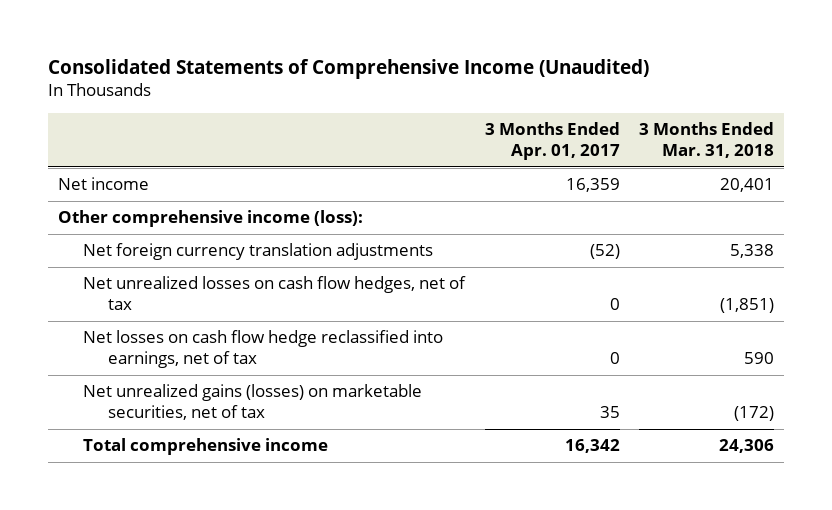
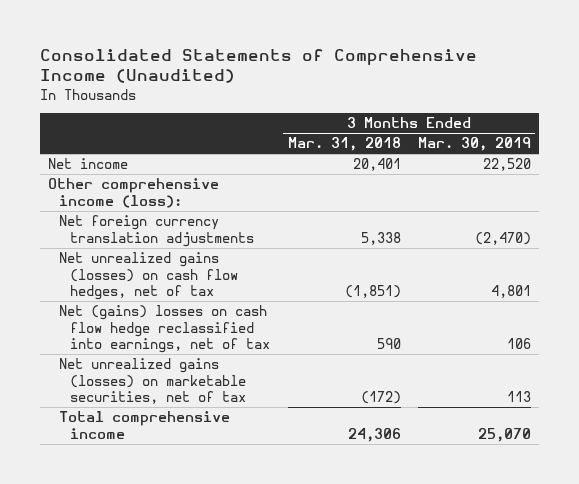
[484,122,620,161] 3 Months Ended Apr. 01, 2017 -> none
none -> [417,137,531,152] Mar. 30, 2019
[82,276,466,310] Net unrealized losses on cash flow hedges, net of tax -> [59,252,239,301] Net unrealized gains (losses) on cash flow hedges, net of tax
[82,330,443,368] Net losses on cash flow hedge reclassified into earnings, net of tax -> [59,305,271,354] Net (gains) losses on cash flow hedge reclassified into earnings, net of tax

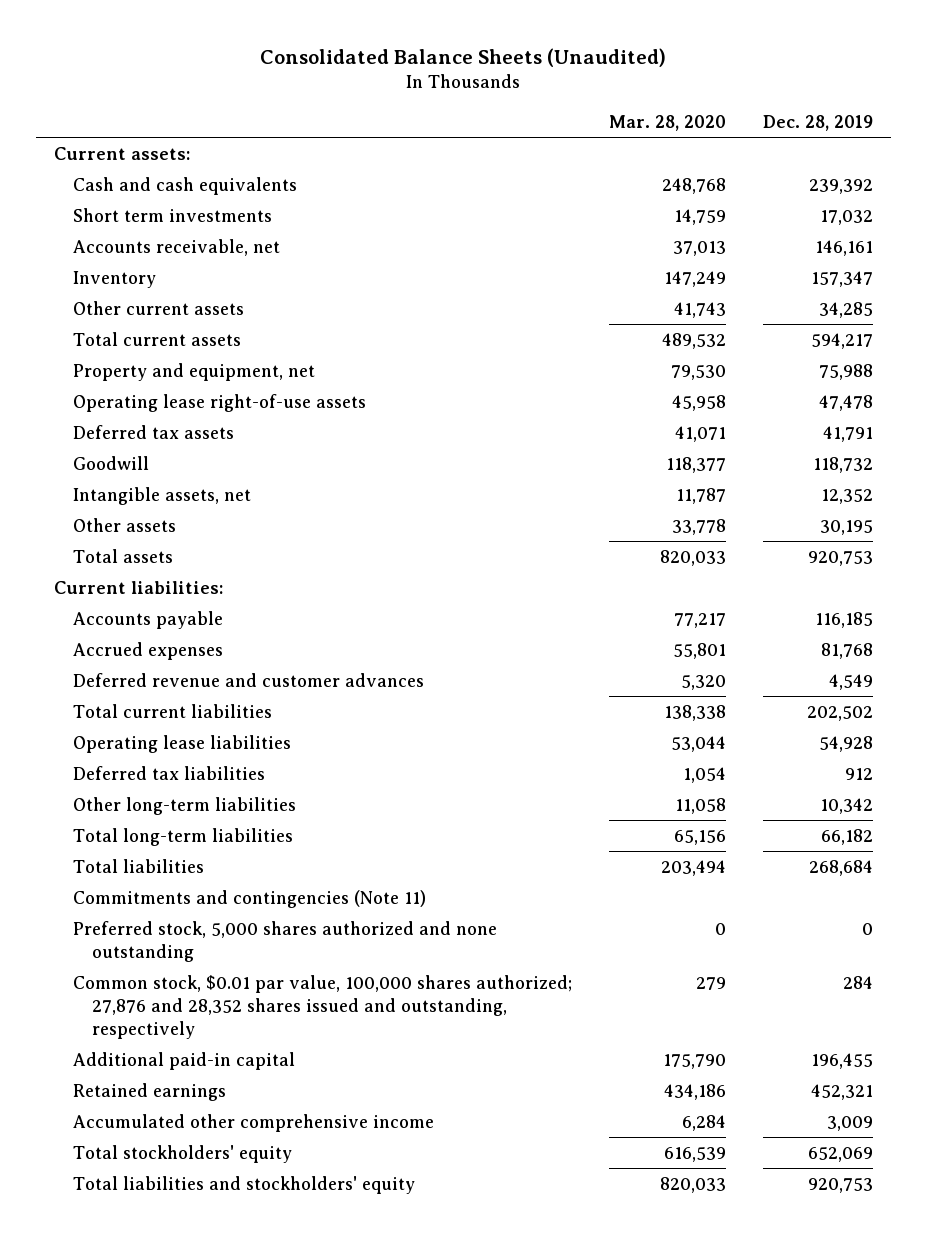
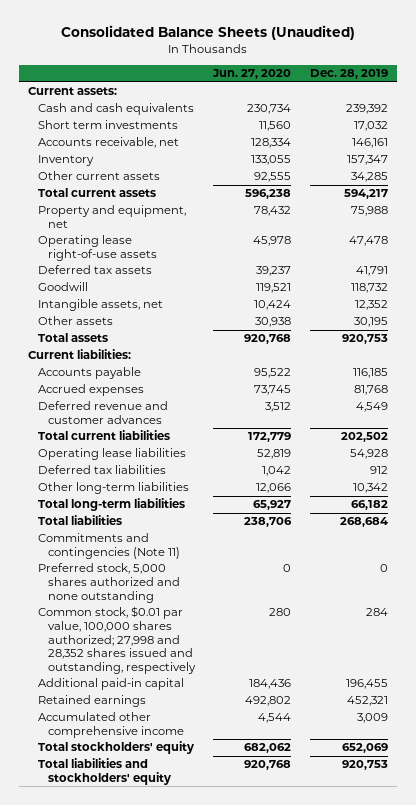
[608,114,726,131] Mar. 28, 2020 -> none
none -> [212,69,292,80] Jun. 27, 2020
[73,974,573,1039] Common stock, $0.01 par value, 100,000 shares authorized; 27,876 and 28,352 shares issued and outstanding, respectively -> [38,606,196,674] Common stock, $0.01 par value, 100,000 shares authorized; 27,998 and 28,352 shares issued and outstanding, respectively

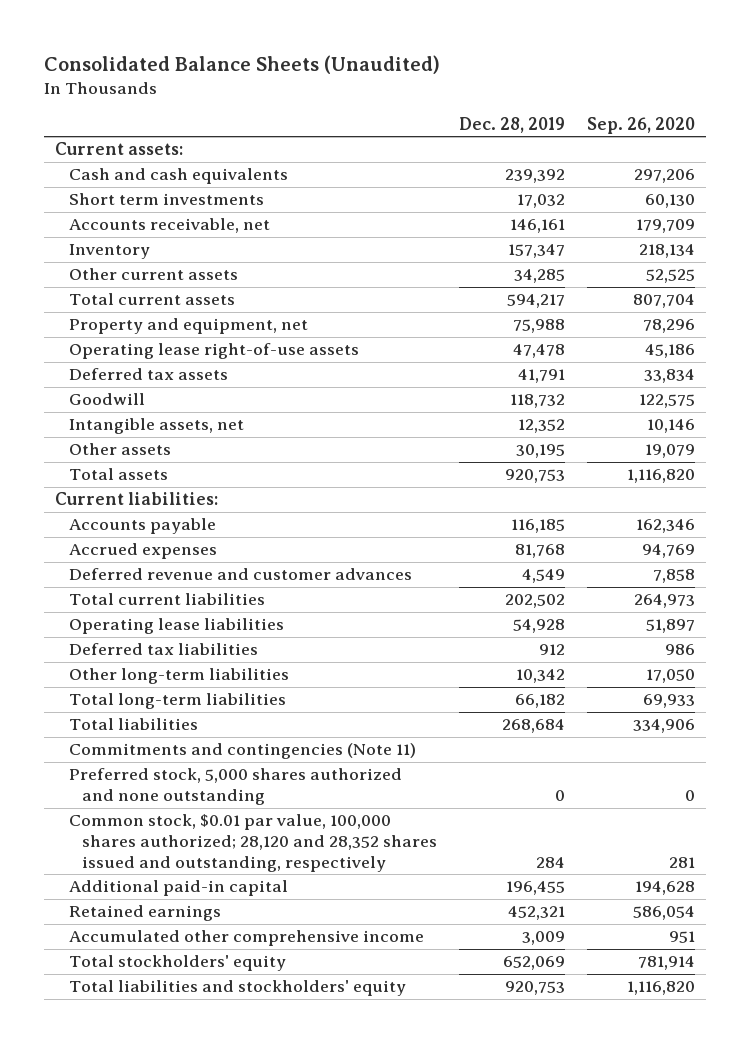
[212,69,292,80] Jun. 27, 2020 -> none
none -> [586,116,695,134] Sep. 26, 2020
[38,606,196,674] Common stock, $0.01 par value, 100,000 shares authorized; 27,998 and 28,352 shares issued and outstanding, respectively -> [68,814,438,872] Common stock, $0.01 par value, 100,000 shares authorized; 28,120 and 28,352 shares issued and outstanding, respectively

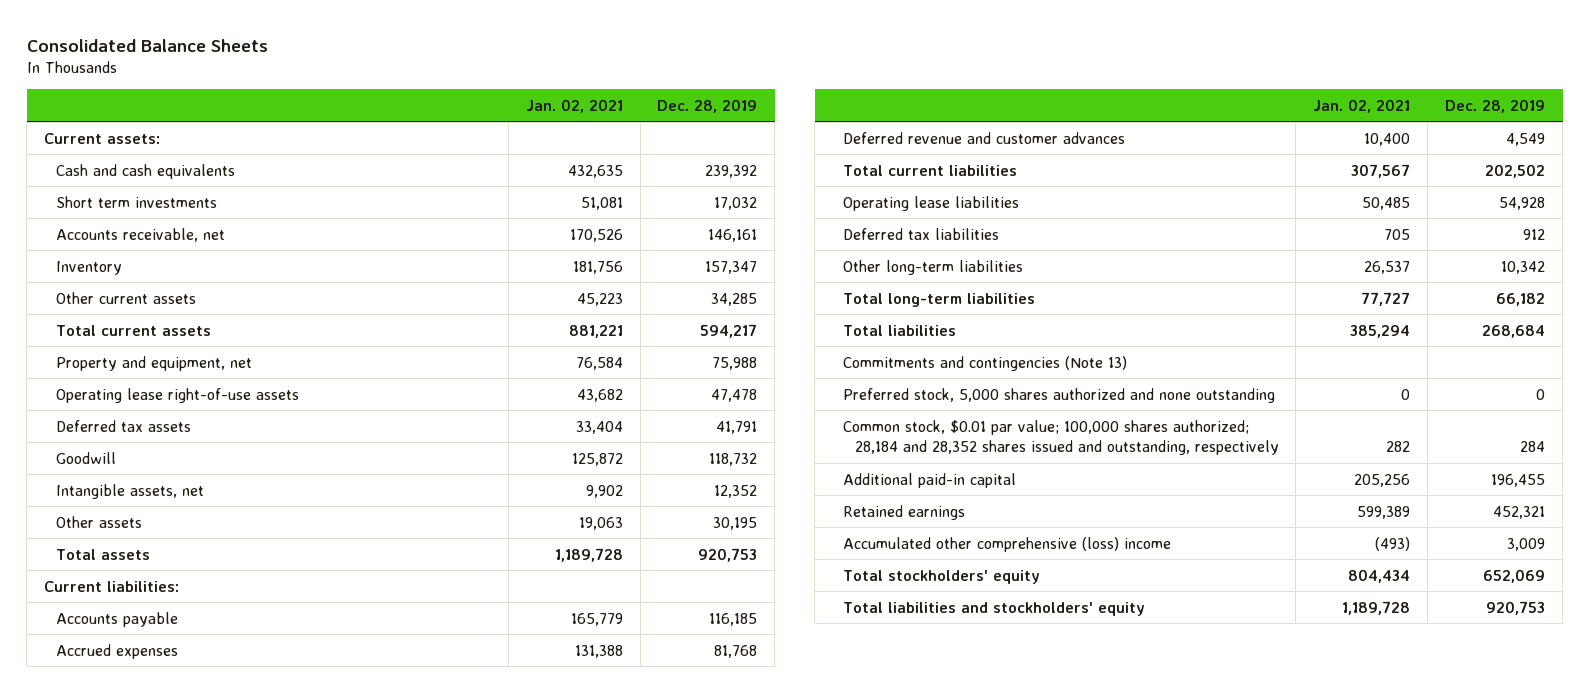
[43,54,440,74] Consolidated Balance Sheets (Unaudited) -> [26,38,268,52] Consolidated Balance Sheets
[586,116,695,134] Sep. 26, 2020 -> none
none -> [525,98,623,113] Jan. 02, 2021
[68,743,416,760] Commitments and contingencies (Note 11) -> [843,355,1128,371] Commitments and contingencies (Note 13)
[68,814,438,872] Common stock, $0.01 par value, 100,000 shares authorized; 28,120 and 28,352 shares issued and outstanding, respectively -> [843,419,1279,455] Common stock, $0.01 par value; 100,000 shares authorized; 28,184 and 28,352 shares issued and outstanding, respectively
[68,930,424,947] Accumulated other comprehensive income -> [843,536,1172,552] Accumulated other comprehensive (loss) income

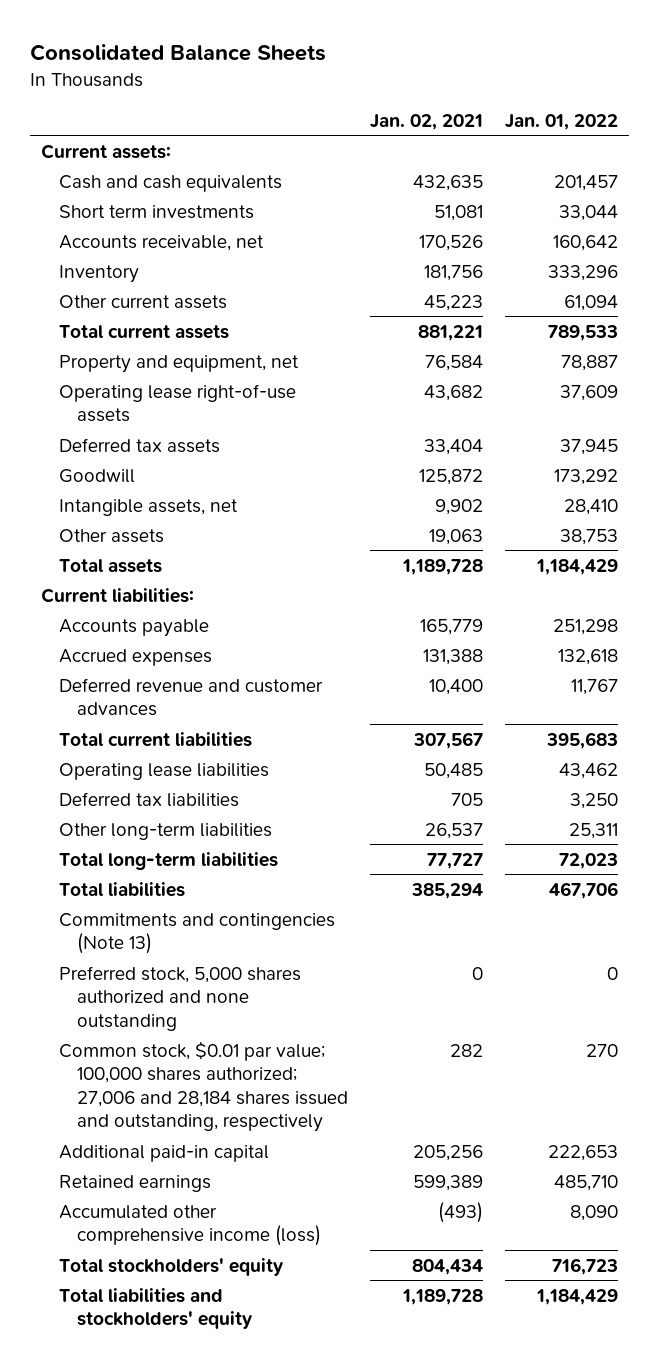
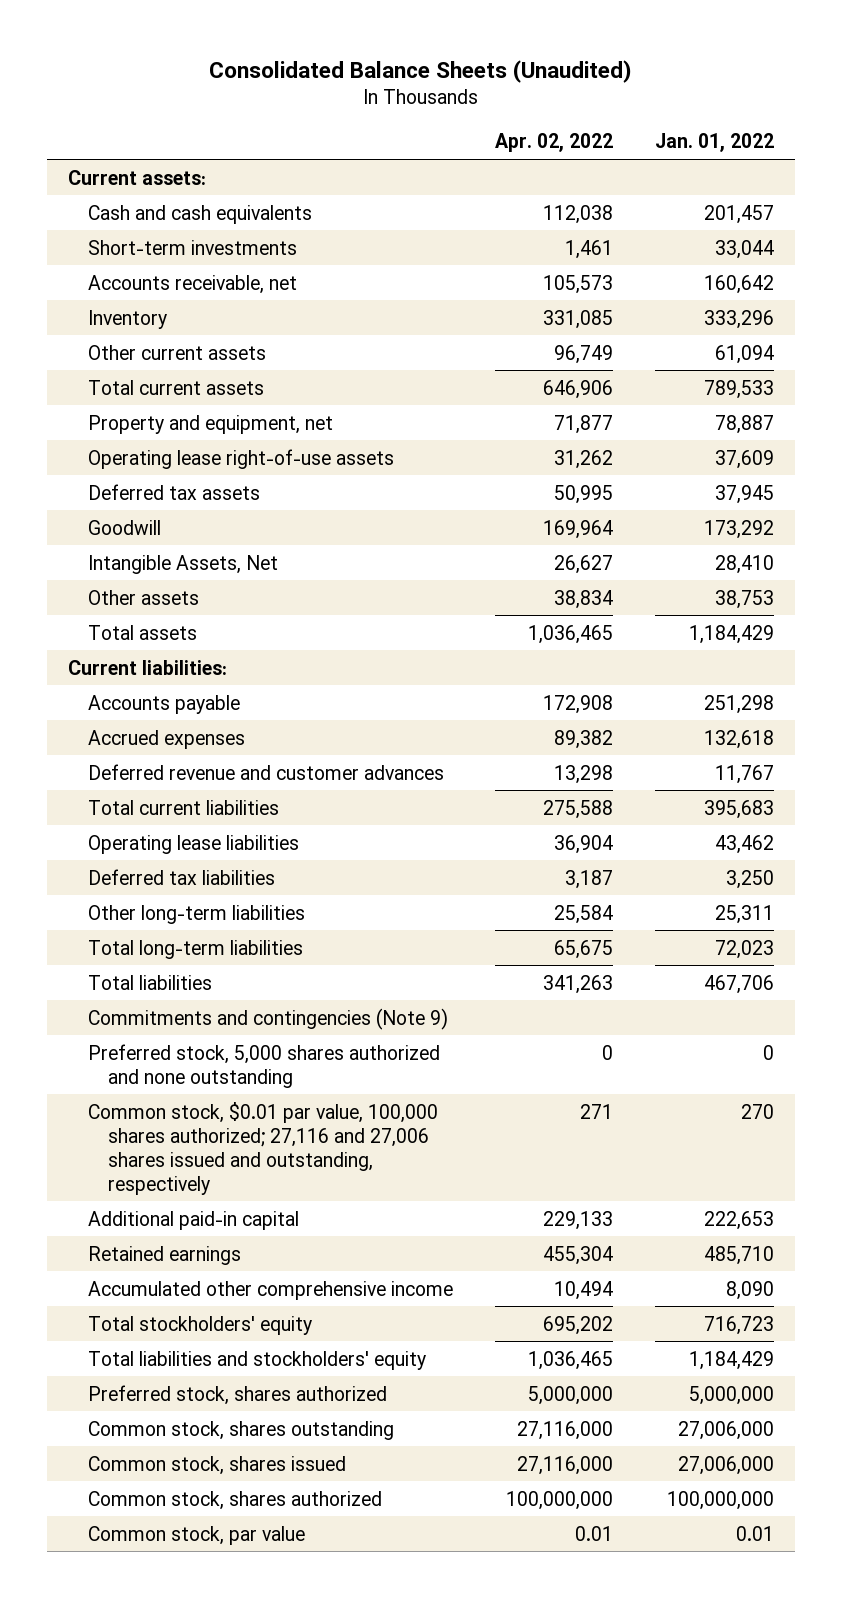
[30,43,327,61] Consolidated Balance Sheets -> [209,59,633,83] Consolidated Balance Sheets (Unaudited)
[370,113,484,130] Jan. 02, 2021 -> none
none -> [495,133,614,153] Apr. 02, 2022
[59,204,255,219] Short term investments -> [87,239,297,255] Short-term investments
[59,498,239,516] Intangible assets, net -> [87,554,278,574] Intangible Assets, Net
[59,912,336,955] Commitments and contingencies (Note 13) -> [87,1007,448,1030] Commitments and contingencies (Note 9)
[59,1040,349,1133] Common stock, $0.01 par value; 100,000 shares authorized; 27,006 and 28,184 shares issued and outstanding, respectively -> [87,1101,438,1195] Common stock, $0.01 par value, 100,000 shares authorized; 27,116 and 27,006 shares issued and outstanding, respectively
[59,1204,322,1247] Accumulated other comprehensive income (loss) -> [87,1280,453,1300] Accumulated other comprehensive income
none -> [87,1384,387,1405] Preferred stock, shares authorized
none -> [87,1420,394,1440] Common stock, shares outstanding
none -> [87,1455,346,1475] Common stock, shares issued
none -> [87,1490,382,1510] Common stock, shares authorized
none -> [87,1525,305,1545] Common stock, par value

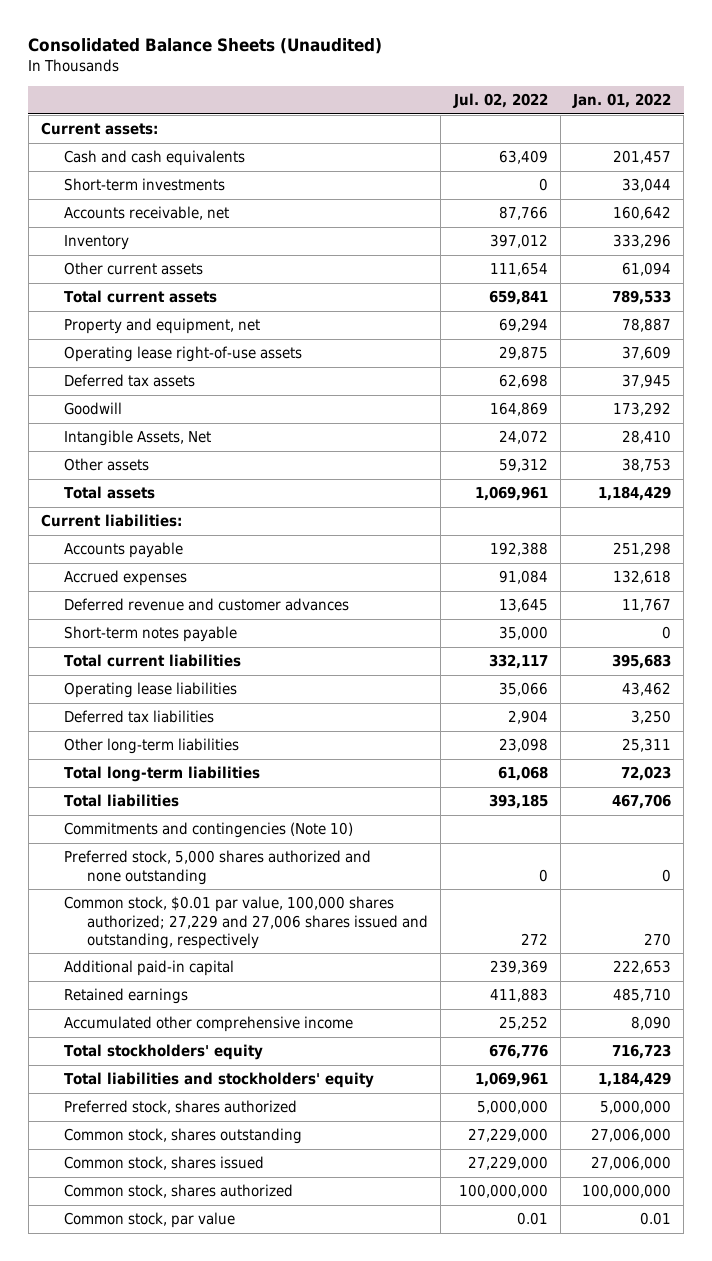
[495,133,614,153] Apr. 02, 2022 -> none
none -> [452,93,548,109] Jul. 02, 2022
none -> [63,626,237,643] Short-term notes payable
[87,1007,448,1030] Commitments and contingencies (Note 9) -> [63,822,353,839] Commitments and contingencies (Note 10)
[87,1101,438,1195] Common stock, $0.01 par value, 100,000 shares authorized; 27,116 and 27,006 shares issued and outstanding, respectively -> [63,896,429,949] Common stock, $0.01 par value, 100,000 shares authorized; 27,229 and 27,006 shares issued and outstanding, respectively

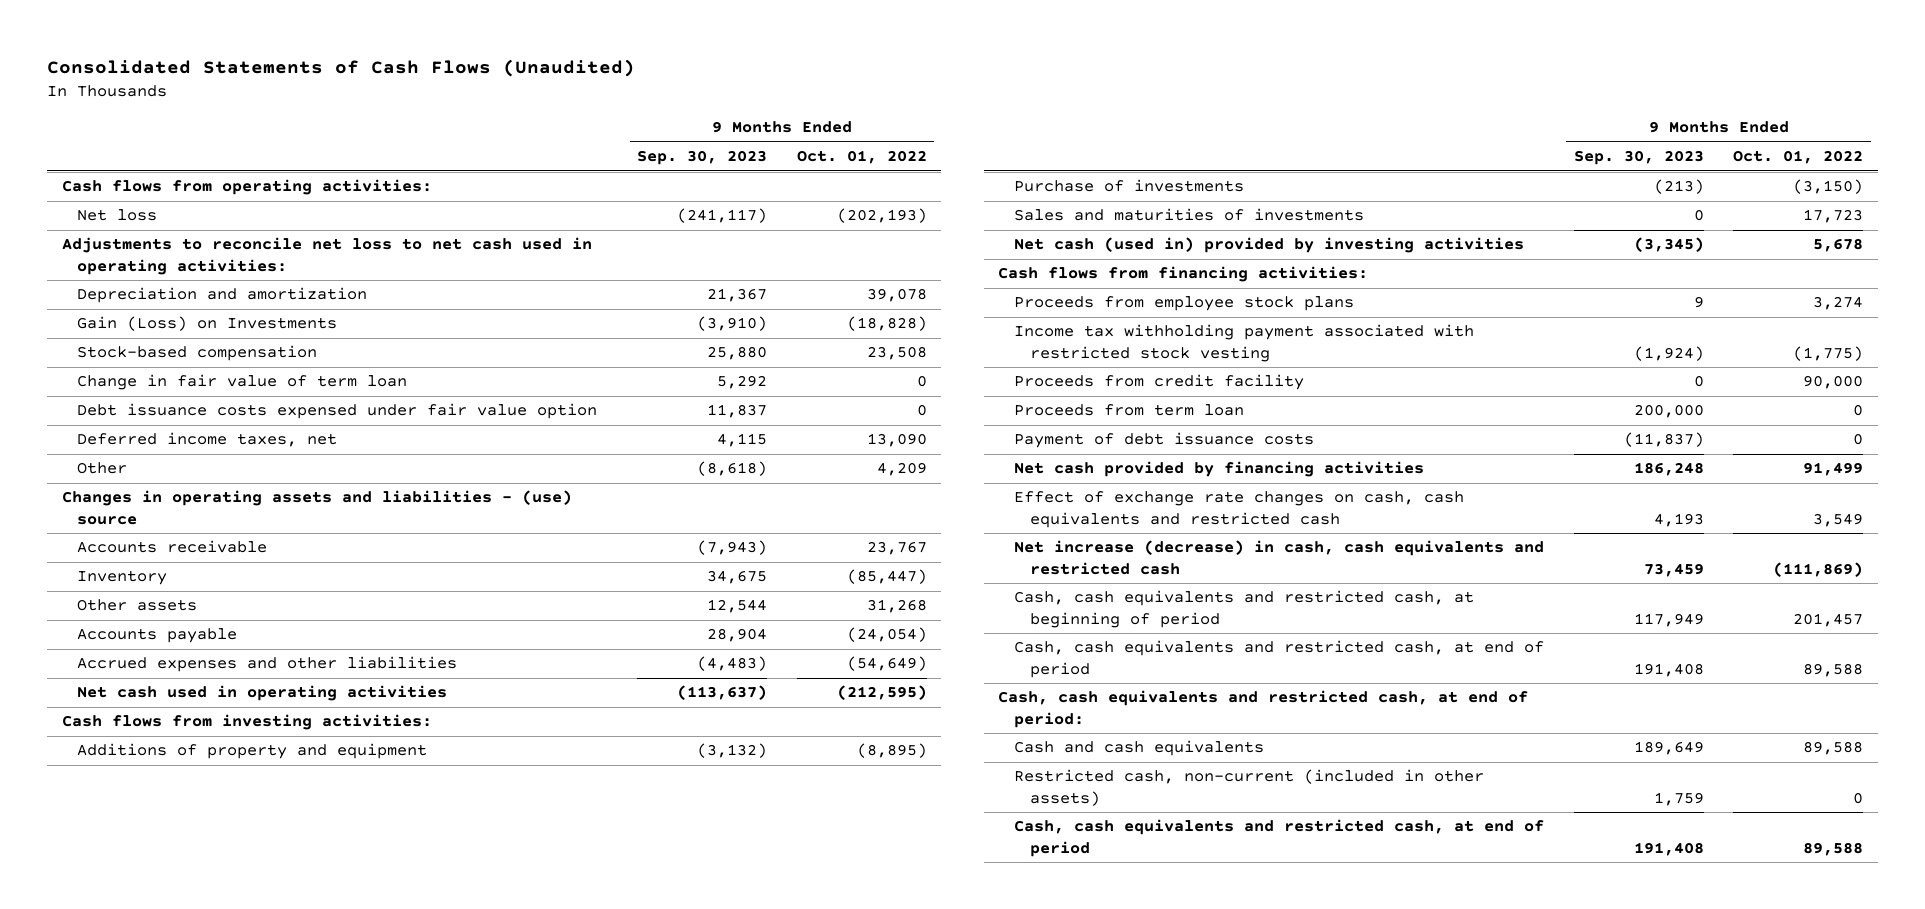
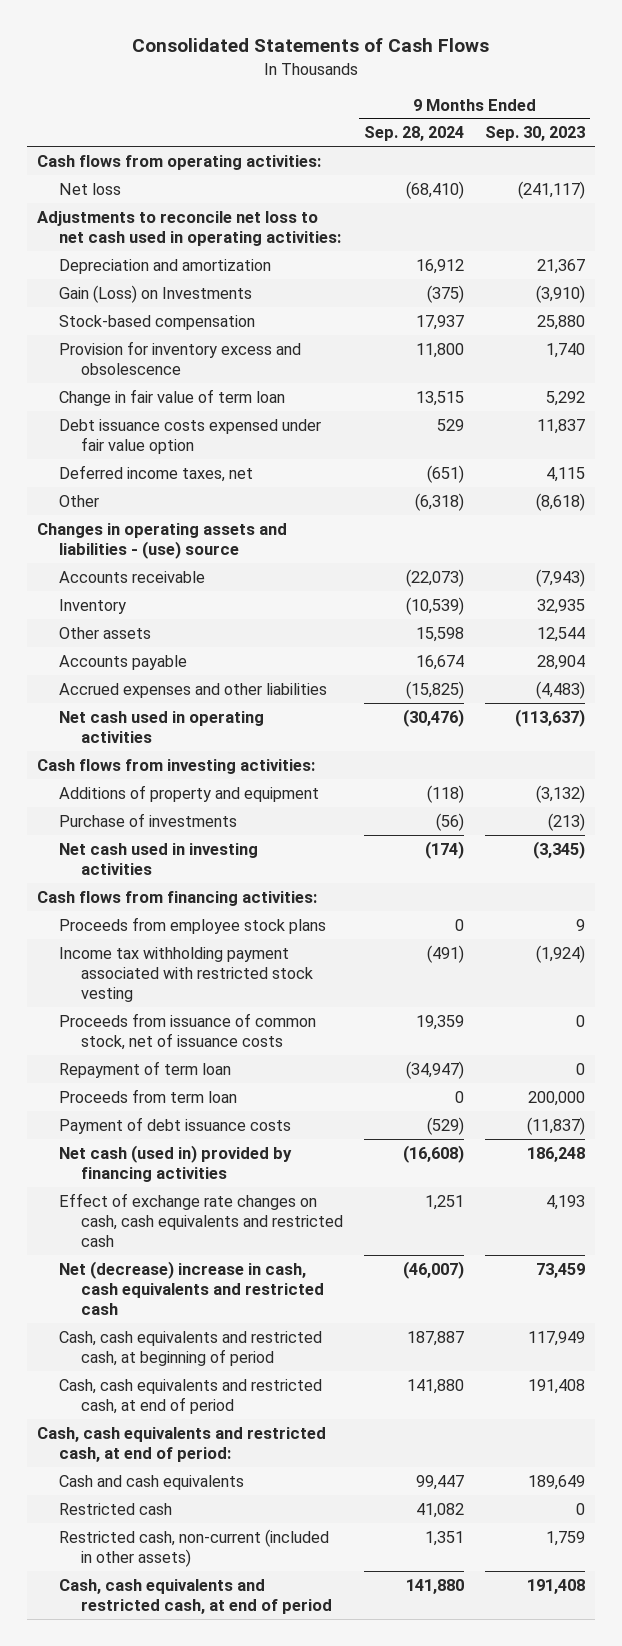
[46,59,635,78] Consolidated Statements of Cash Flows (Unaudited) -> [132,38,490,53] Consolidated Statements of Cash Flows
[796,150,927,165] Oct. 01, 2022 -> none
none -> [364,126,465,142] Sep. 28, 2024
none -> [59,340,302,376] Provision for inventory excess and obsolescence
[707,570,768,585] 34,675 -> [537,598,586,614] 32,935
[1014,208,1365,222] Sales and maturities of investments -> none
[1014,237,1525,254] Net cash (used in) provided by investing activities -> [59,842,259,876] Net cash used in investing activities
[1014,374,1305,391] Proceeds from credit facility -> none
none -> [59,1012,317,1051] Proceeds from issuance of common stock, net of issuance costs
none -> [59,1060,232,1078] Repayment of term loan
[1014,461,1425,478] Net cash provided by financing activities -> [59,1144,293,1183] Net cash (used in) provided by financing activities
[1014,540,1545,575] Net increase (decrease) in cash, cash equivalents and restricted cash -> [59,1260,325,1316] Net (decrease) increase in cash, cash equivalents and restricted cash
none -> [59,1502,173,1515] Restricted cash

